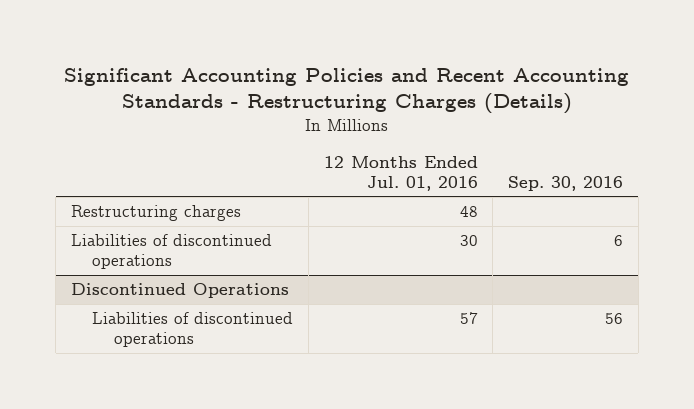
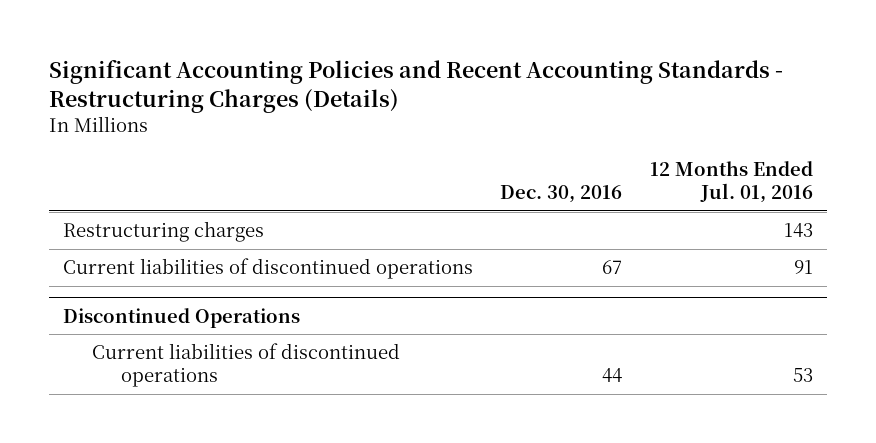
[507,175,623,191] Sep. 30, 2016 -> none
none -> [500,184,623,203] Dec. 30, 2016
[459,206,478,218] 48 -> [783,223,813,238] 143
[70,234,272,269] Liabilities of discontinued operations -> [62,258,473,280] Current liabilities of discontinued operations
[459,235,478,247] 30 -> [793,260,813,275] 91
[92,312,294,347] Liabilities of discontinued operations -> [91,343,400,388] Current liabilities of discontinued operations
[459,312,478,325] 57 -> [792,368,813,383] 53

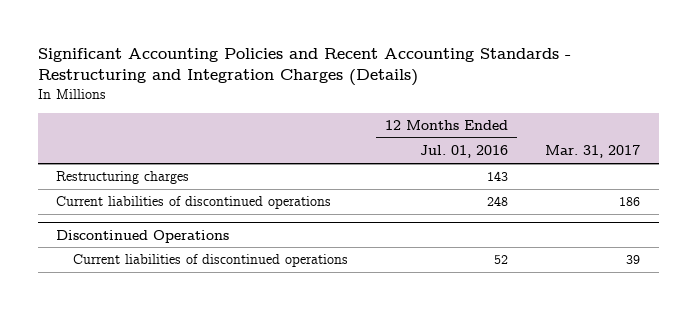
[48,59,783,113] Significant Accounting Policies and Recent Accounting Standards - Restructuring Charges (Details) -> [37,48,571,87] Significant Accounting Policies and Recent Accounting Standards - Restructuring and Integration Charges (Details)
[500,184,623,203] Dec. 30, 2016 -> none
none -> [545,145,641,159] Mar. 31, 2017
[793,260,813,275] 91 -> [487,196,509,207] 248
[792,368,813,383] 53 -> [494,255,509,265] 52

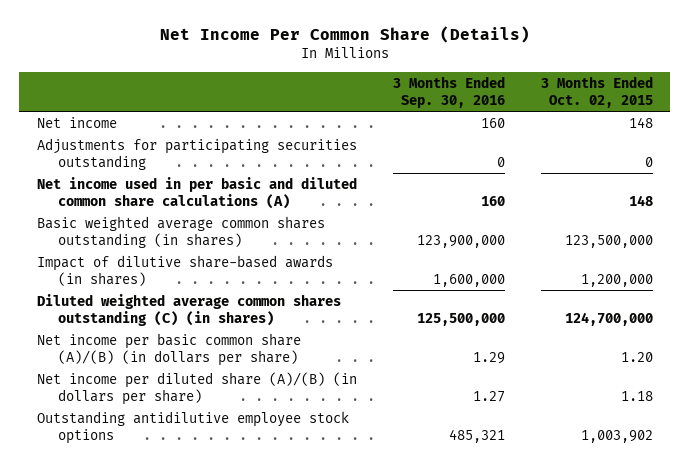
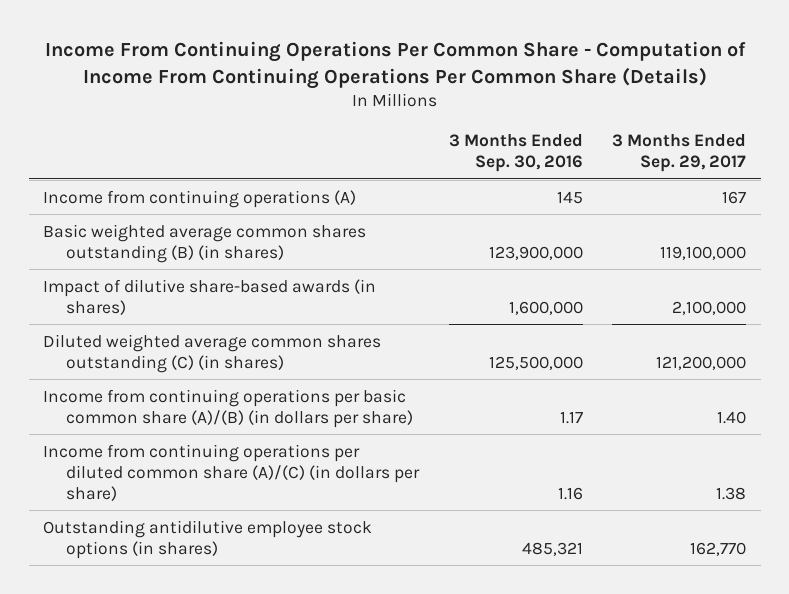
[159,25,530,43] Net Income Per Common Share (Details) -> [44,40,746,89] Income From Continuing Operations Per Common Share - Computation of Income From Continuing Operations Per Common Share (Details)
[540,75,653,109] 3 Months Ended Oct. 02, 2015 -> none
none -> [612,134,747,173] 3 Months Ended Sep. 29, 2017
[36,116,117,128] Net income -> none
[36,137,357,171] Adjustments for participating securities outstanding -> none
[36,176,357,210] Net income used in per basic and diluted common share calculations (A) -> none
none -> [43,189,357,208] Income from continuing operations (A)
[36,215,325,249] Basic weighted average common shares outstanding (in shares) -> [43,223,367,263] Basic weighted average common shares outstanding (B) (in shares)
[36,332,301,367] Net income per basic common share (A)/(B) (in dollars per share) -> [43,388,414,428] Income from continuing operations per basic common share (A)/(B) (in dollars per share)
[472,352,505,365] 1.29 -> [559,410,583,424] 1.17
[36,371,357,406] Net income per diluted share (A)/(B) (in dollars per share) -> [43,443,421,501] Income from continuing operations per diluted common share (A)/(C) (in dollars per share)
[472,391,505,403] 1.27 -> [557,486,583,500] 1.16
[36,410,349,445] Outstanding antidilutive employee stock options -> [43,519,373,559] Outstanding antidilutive employee stock options (in shares)

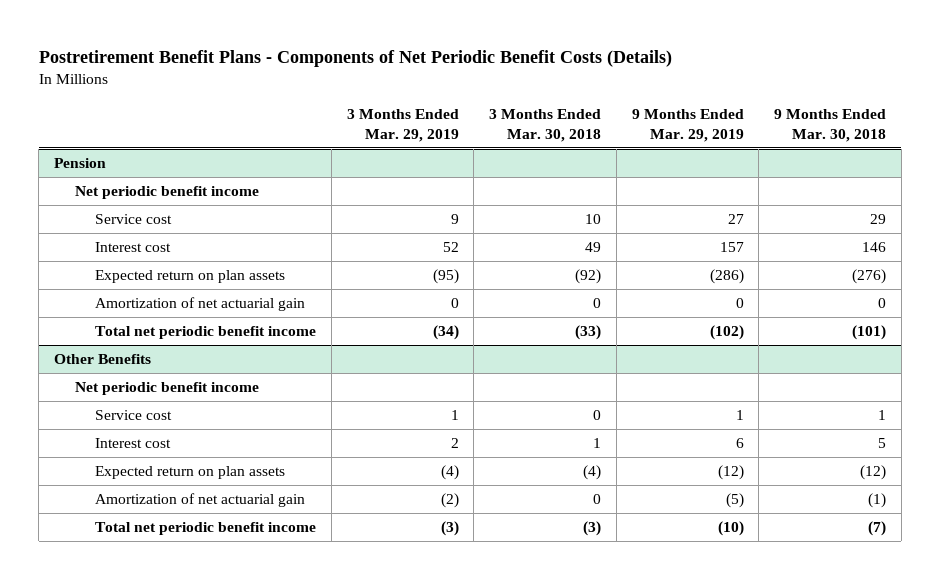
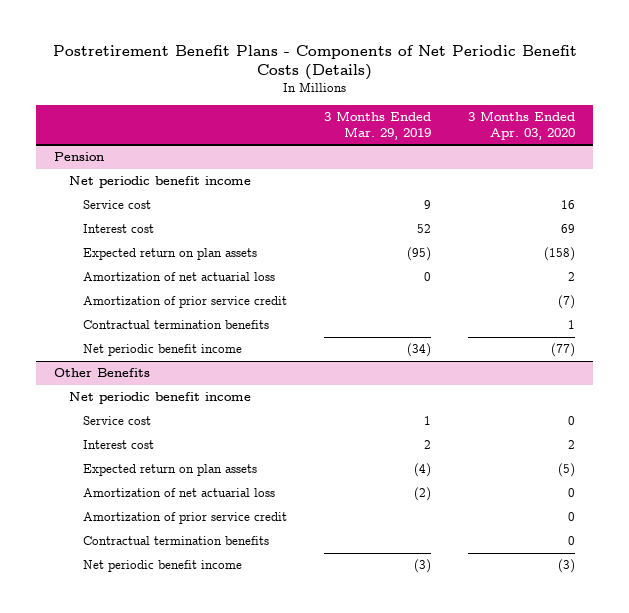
[489,108,602,142] 3 Months Ended Mar. 30, 2018 -> none
[631,108,744,142] 9 Months Ended Mar. 29, 2019 -> none
[774,108,887,142] 9 Months Ended Mar. 30, 2018 -> none
none -> [467,111,575,140] 3 Months Ended Apr. 03, 2020
[95,297,306,312] Amortization of net actuarial gain -> [82,272,275,282] Amortization of net actuarial loss
none -> [82,296,287,309] Amortization of prior service credit
none -> [82,320,269,330] Contractual termination benefits
[95,326,317,340] Total net periodic benefit income -> [82,344,242,357] Net periodic benefit income
[95,493,306,508] Amortization of net actuarial gain -> [82,488,275,498] Amortization of net actuarial loss
none -> [82,512,287,525] Amortization of prior service credit
none -> [82,536,269,546] Contractual termination benefits
[95,522,317,536] Total net periodic benefit income -> [82,560,242,573] Net periodic benefit income

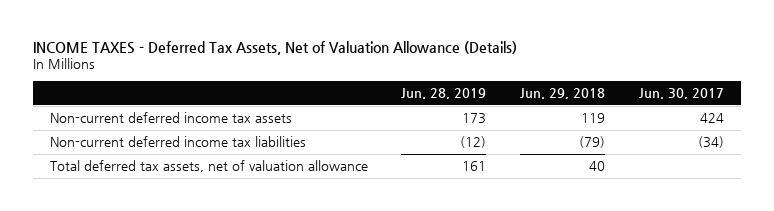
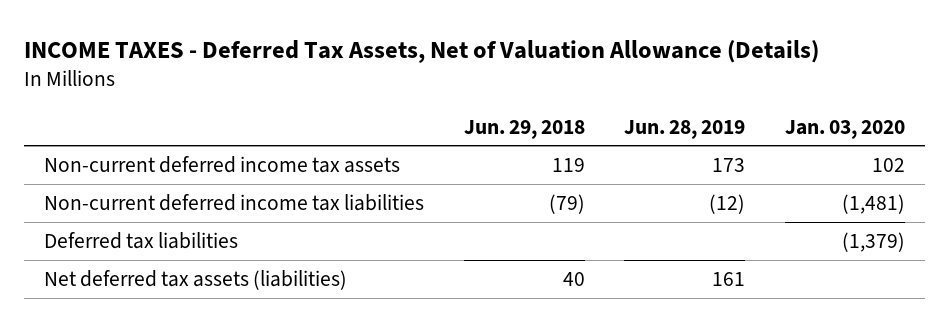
[639,88,725,100] Jun. 30, 2017 -> none
none -> [784,119,905,139] Jan. 03, 2020
none -> [44,231,239,249] Deferred tax liabilities
[49,160,368,173] Total deferred tax assets, net of valuation allowance -> [44,269,348,290] Net deferred tax assets (liabilities)

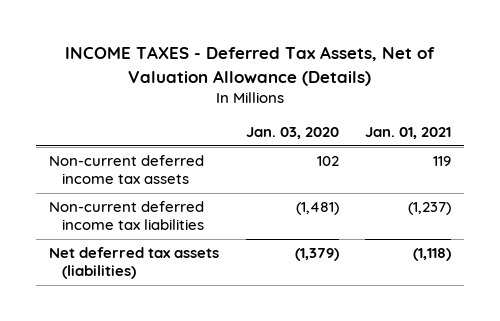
[463,119,585,139] Jun. 29, 2018 -> none
[624,119,746,139] Jun. 28, 2019 -> none
none -> [364,126,451,139] Jan. 01, 2021
[44,269,348,290] Net deferred tax assets (liabilities) -> none
[44,231,239,249] Deferred tax liabilities -> [49,247,220,280] Net deferred tax assets (liabilities)

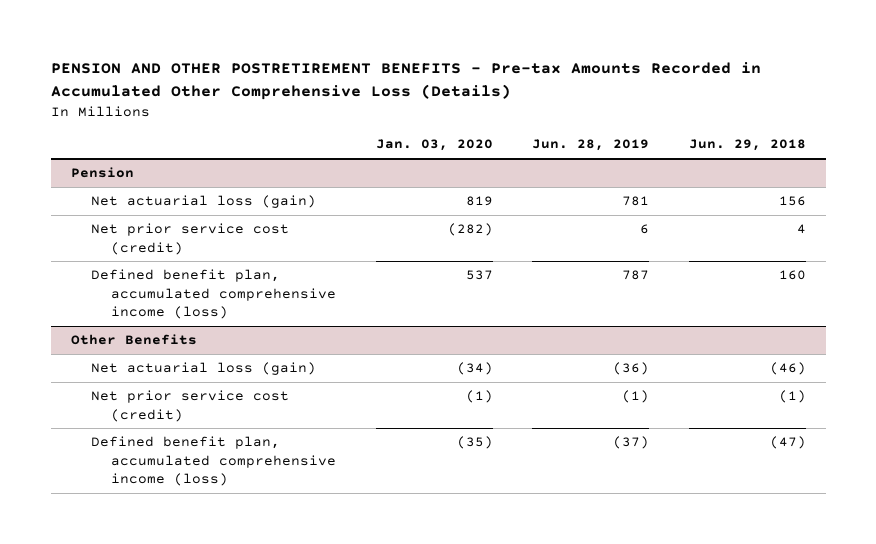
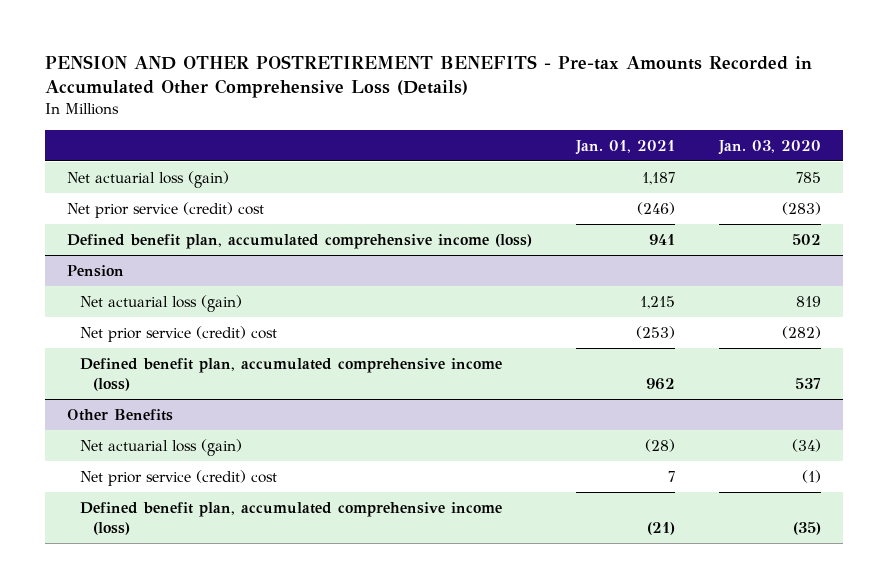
[532,139,650,152] Jun. 28, 2019 -> none
[688,139,806,152] Jun. 29, 2018 -> none
none -> [575,139,676,155] Jan. 01, 2021
none -> [67,170,230,188] Net actuarial loss (gain)
none -> [67,201,265,218] Net prior service (credit) cost
none -> [67,233,533,249] Defined benefit plan, accumulated comprehensive income (loss)
[90,223,289,255] Net prior service cost (credit) -> [79,325,277,342] Net prior service (credit) cost
[90,390,289,422] Net prior service cost (credit) -> [79,469,277,486] Net prior service (credit) cost

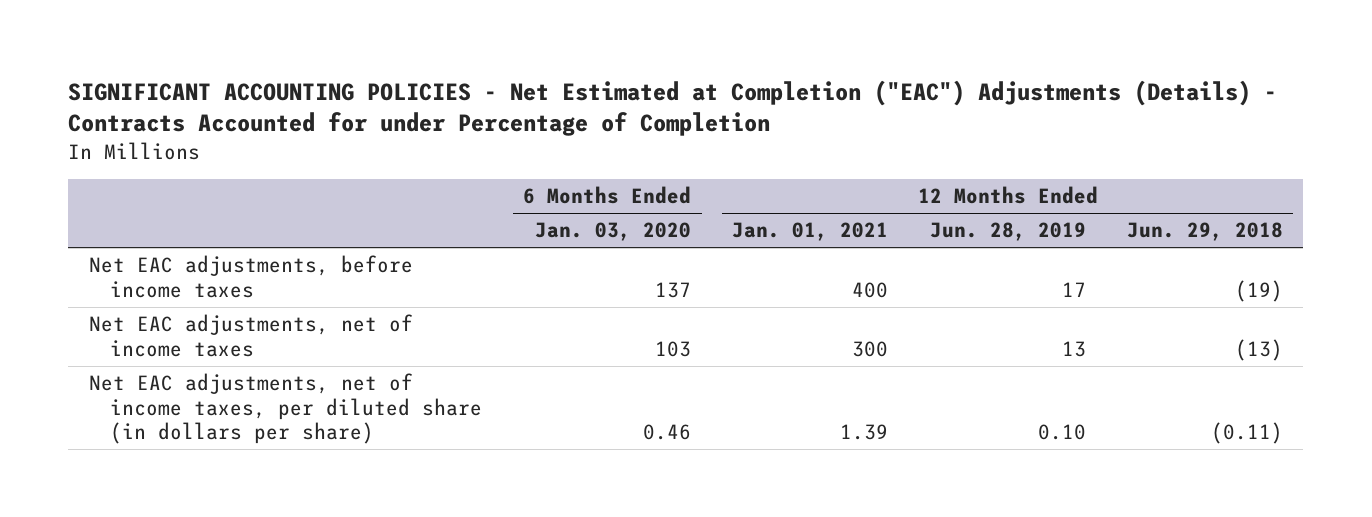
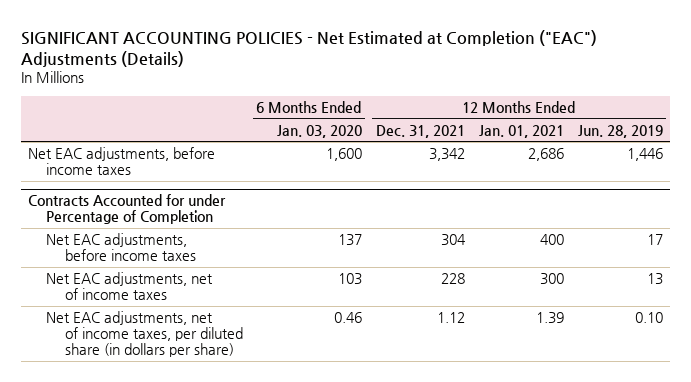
[68,79,1278,137] SIGNIFICANT ACCOUNTING POLICIES - Net Estimated at Completion ("EAC") Adjustments (Details) - Contracts Accounted for under Percentage of Completion -> [21,29,598,67] SIGNIFICANT ACCOUNTING POLICIES - Net Estimated at Completion ("EAC") Adjustments (Details)
[1126,222,1283,242] Jun. 29, 2018 -> none
none -> [375,124,465,138] Dec. 31, 2021
none -> [28,147,216,176] Net EAC adjustments, before income taxes
none -> [28,194,227,225] Contracts Accounted for under Percentage of Completion

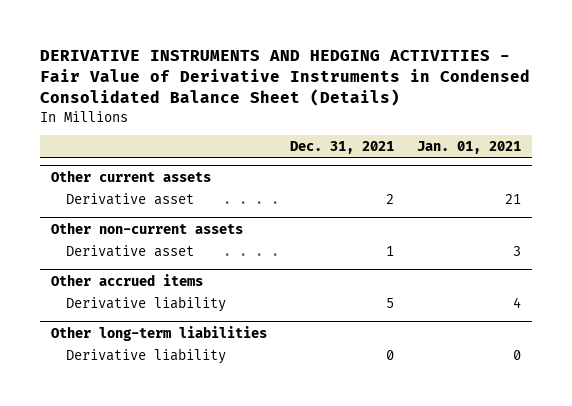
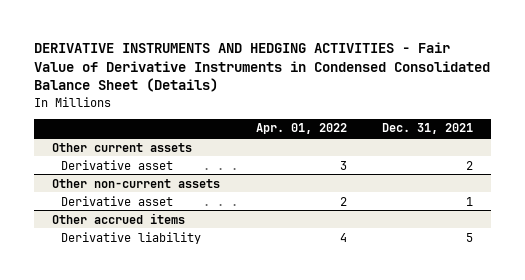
[416,140,521,154] Jan. 01, 2021 -> none
none -> [255,123,347,135] Apr. 01, 2022
[51,325,268,341] Other long-term liabilities -> none
[65,347,226,364] Derivative liability -> none

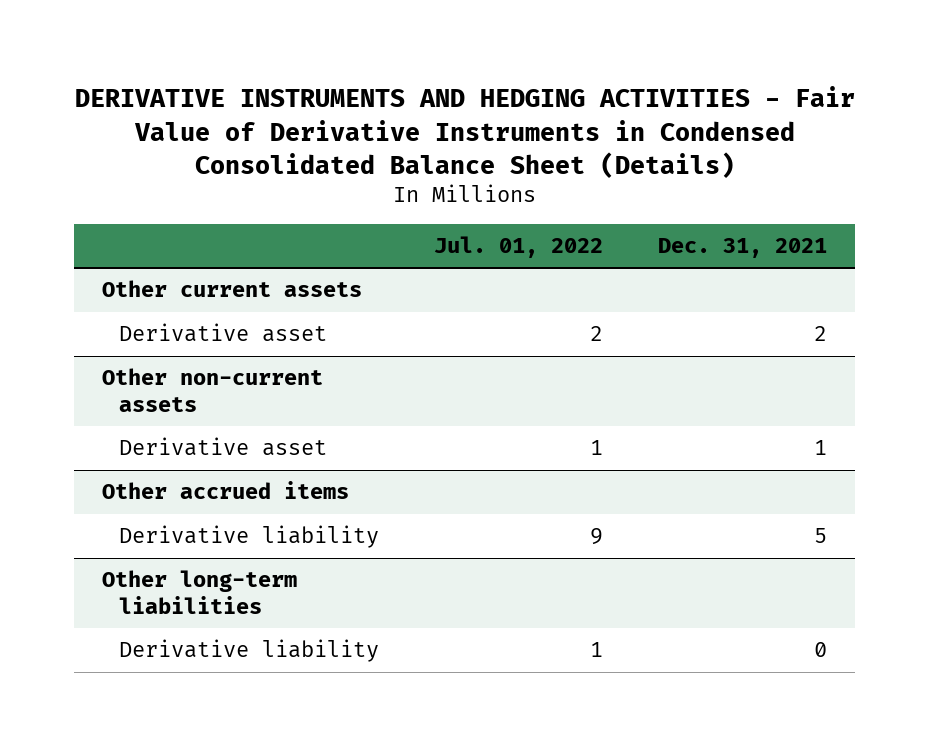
[255,123,347,135] Apr. 01, 2022 -> none
none -> [434,235,604,258] Jul. 01, 2022
none -> [101,570,297,615] Other long-term liabilities
none -> [119,639,380,663] Derivative liability

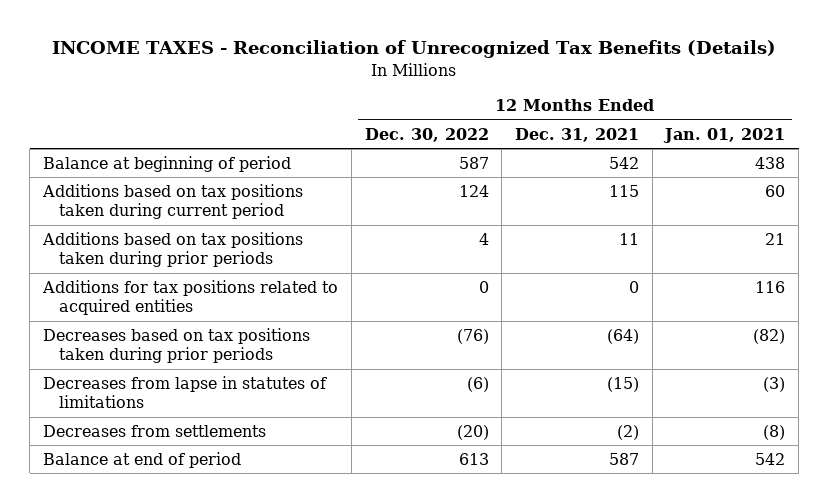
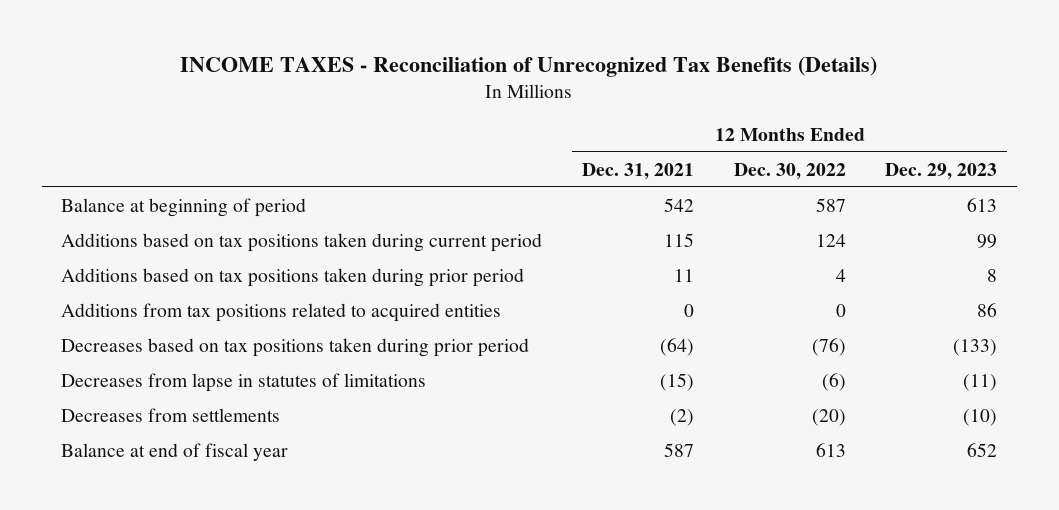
[663,127,786,143] Jan. 01, 2021 -> none
none -> [885,162,998,180] Dec. 29, 2023
[42,231,304,268] Additions based on tax positions taken during prior periods -> [61,267,525,287] Additions based on tax positions taken during prior period
[42,279,339,316] Additions for tax positions related to acquired entities -> [61,302,502,322] Additions from tax positions related to acquired entities
[43,327,311,364] Decreases based on tax positions taken during prior periods -> [61,337,530,357] Decreases based on tax positions taken during prior period
[43,451,242,468] Balance at end of period -> [61,442,289,461] Balance at end of fiscal year

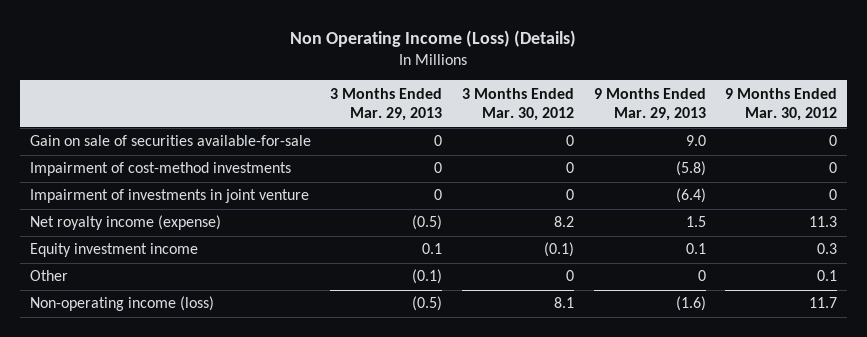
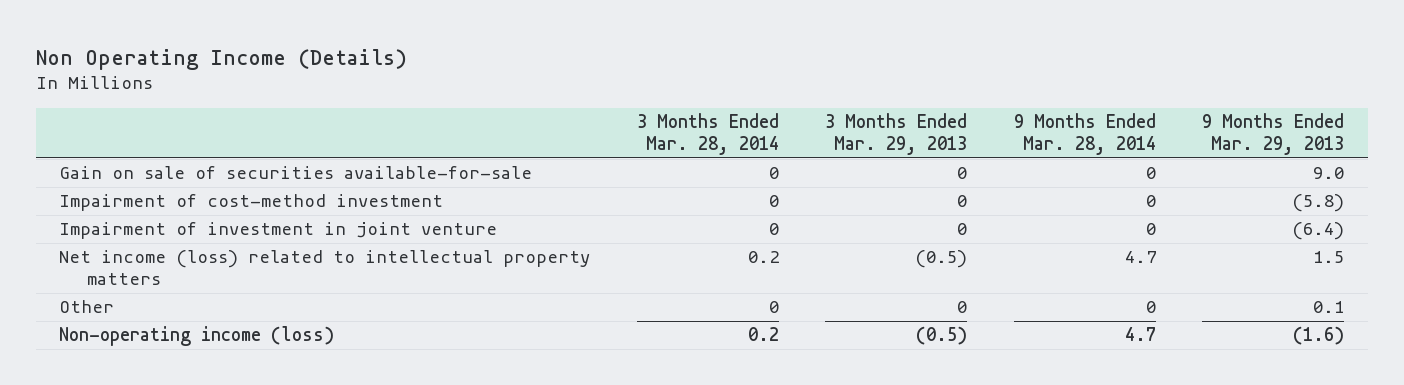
[290,29,577,47] Non Operating Income (Loss) (Details) -> [35,48,407,70] Non Operating Income (Details)
[461,87,574,122] 3 Months Ended Mar. 30, 2012 -> none
[725,87,838,122] 9 Months Ended Mar. 30, 2012 -> none
none -> [636,113,779,155] 3 Months Ended Mar. 28, 2014
none -> [1013,113,1156,155] 9 Months Ended Mar. 28, 2014
[29,243,198,258] Equity investment income -> none
[29,162,291,177] Impairment of cost-method investments -> [59,194,444,212] Impairment of cost-method investment
[29,189,309,204] Impairment of investments in joint venture -> [59,222,498,240] Impairment of investment in joint venture
[29,215,221,231] Net royalty income (expense) -> [59,250,591,286] Net income (loss) related to intellectual property matters
[412,269,443,285] (0.1) -> [957,301,968,314] 0
[697,270,706,282] 0 -> [1313,301,1345,314] 0.1

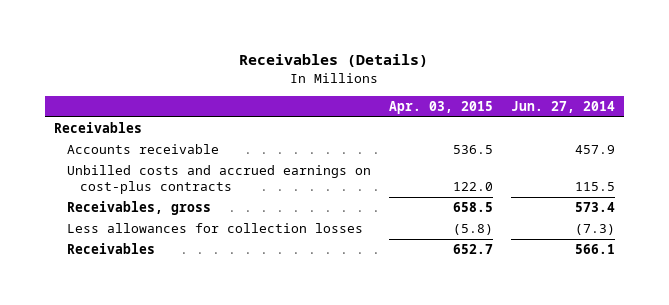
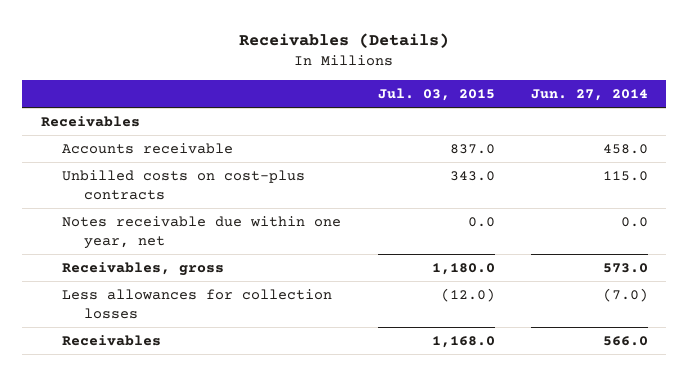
[388,100,493,114] Apr. 03, 2015 -> none
none -> [377,88,495,102] Jul. 03, 2015
[574,145,615,155] 457.9 -> [602,143,648,154] 458.0
[66,165,371,194] Unbilled costs and accrued earnings on cost-plus contracts -> [62,169,306,200] Unbilled costs on cost-plus contracts
[574,181,615,191] 115.5 -> [602,170,648,181] 115.0
none -> [62,215,342,249] Notes receivable due within one year, net
[574,202,615,213] 573.4 -> [602,262,648,273] 573.0
[574,224,615,236] (7.3) -> [602,287,648,302] (7.0)
[574,244,615,255] 566.1 -> [602,335,648,346] 566.0

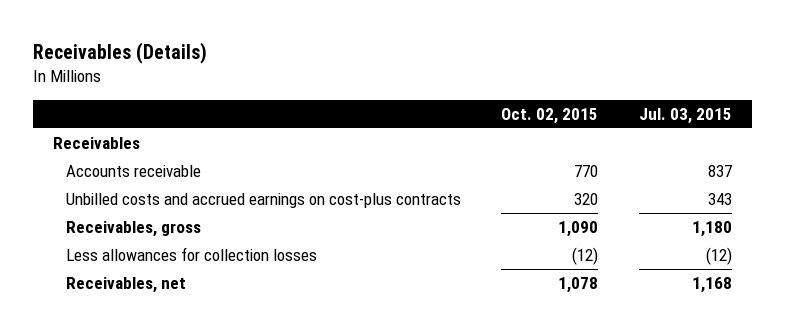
[530,89,648,102] Jun. 27, 2014 -> none
none -> [501,107,599,124] Oct. 02, 2015
[62,215,342,249] Notes receivable due within one year, net -> none
[449,143,495,154] 837.0 -> [707,165,732,178] 837
[62,169,306,200] Unbilled costs on cost-plus contracts -> [65,193,461,209] Unbilled costs and accrued earnings on cost-plus contracts
[449,170,495,181] 343.0 -> [707,193,732,206] 343
[431,262,495,275] 1,180.0 -> [691,221,732,238] 1,180
[440,287,495,302] (12.0) -> [705,247,732,266] (12)
[62,334,162,346] Receivables -> [65,277,186,294] Receivables, net
[431,335,495,348] 1,168.0 -> [691,277,732,294] 1,168

